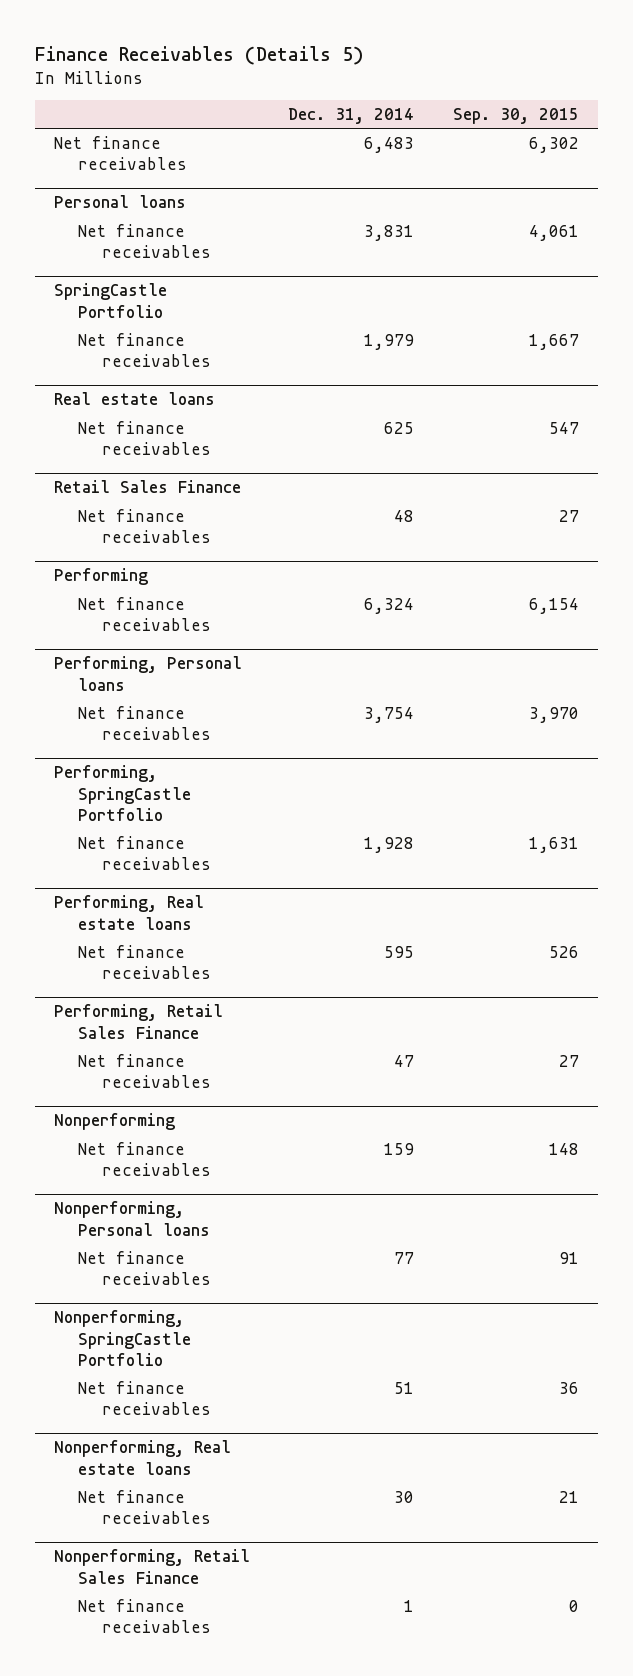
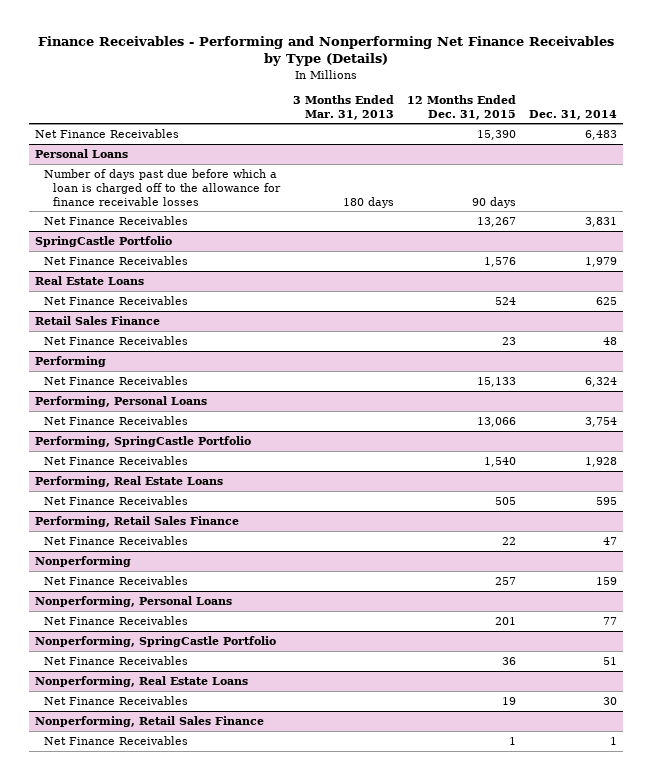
[34,45,364,65] Finance Receivables (Details 5) -> [37,36,614,67] Finance Receivables - Performing and Nonperforming Net Finance Receivables by Type (Details)
[452,108,579,125] Sep. 30, 2015 -> none
none -> [293,94,395,120] 3 Months Ended Mar. 31, 2013
none -> [406,94,516,120] 12 Months Ended Dec. 31, 2015
[53,135,187,171] Net finance receivables -> [35,128,180,138] Net Finance Receivables
[53,195,186,209] Personal loans -> [35,148,129,158] Personal Loans
none -> [44,168,282,206] Number of days past due before which a loan is charged off to the allowance for finance receivable losses
[77,223,211,259] Net finance receivables -> [44,215,189,225] Net Finance Receivables
[77,332,211,368] Net finance receivables -> [44,255,189,265] Net Finance Receivables
[53,392,215,406] Real estate loans -> [35,275,145,285] Real Estate Loans
[77,420,211,456] Net finance receivables -> [44,295,189,305] Net Finance Receivables
[77,508,211,544] Net finance receivables -> [44,335,189,345] Net Finance Receivables
[77,596,211,632] Net finance receivables -> [44,375,189,385] Net Finance Receivables
[53,656,242,691] Performing, Personal loans -> [35,395,208,407] Performing, Personal Loans
[77,705,211,741] Net finance receivables -> [44,415,189,425] Net Finance Receivables
[77,835,211,871] Net finance receivables -> [44,455,189,465] Net Finance Receivables
[53,895,204,930] Performing, Real estate loans -> [35,475,224,487] Performing, Real Estate Loans
[77,944,211,980] Net finance receivables -> [44,495,189,505] Net Finance Receivables
[77,1053,211,1089] Net finance receivables -> [44,535,189,545] Net Finance Receivables
[77,1141,211,1177] Net finance receivables -> [44,575,189,585] Net Finance Receivables
[53,1201,210,1236] Nonperforming, Personal loans -> [35,595,233,607] Nonperforming, Personal Loans
[77,1250,211,1286] Net finance receivables -> [44,615,189,625] Net Finance Receivables
[77,1380,211,1416] Net finance receivables -> [44,655,189,665] Net Finance Receivables
[53,1440,231,1475] Nonperforming, Real estate loans -> [35,675,249,687] Nonperforming, Real Estate Loans
[77,1489,211,1525] Net finance receivables -> [44,695,189,705] Net Finance Receivables
[77,1598,211,1634] Net finance receivables -> [44,735,189,745] Net Finance Receivables

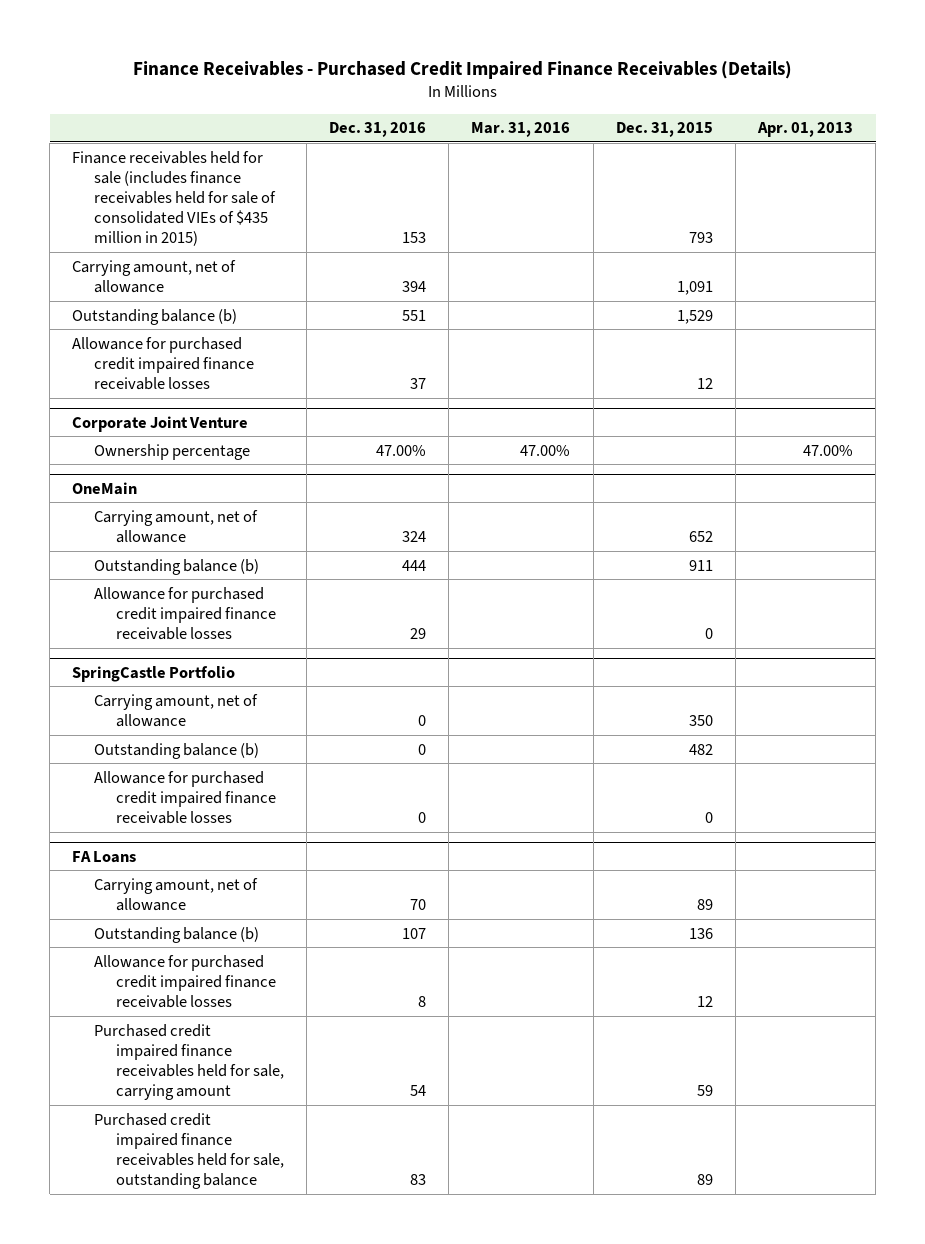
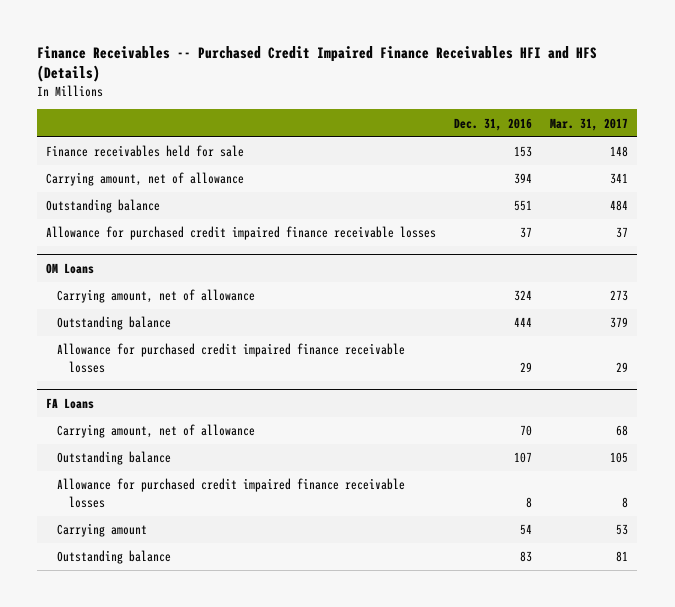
[132,61,792,80] Finance Receivables - Purchased Credit Impaired Finance Receivables (Details) -> [37,45,598,83] Finance Receivables -- Purchased Credit Impaired Finance Receivables HFI and HFS (Details)
[471,122,571,138] Mar. 31, 2016 -> none
[615,122,713,138] Dec. 31, 2015 -> none
[756,122,853,138] Apr. 01, 2013 -> none
none -> [550,117,629,131] Mar. 31, 2017
[72,150,276,247] Finance receivables held for sale (includes finance receivables held for sale of consolidated VIEs of $435 million in 2015) -> [46,145,245,158] Finance receivables held for sale
[72,308,238,325] Outstanding balance (b) -> [46,199,161,214] Outstanding balance
[72,415,249,432] Corporate Joint Venture -> none
[93,443,250,460] Ownership percentage -> none
[72,481,138,495] OneMain -> [46,262,95,274] OM Loans
[93,558,259,575] Outstanding balance (b) -> [57,316,172,331] Outstanding balance
[72,665,236,682] SpringCastle Portfolio -> none
[93,693,258,727] Carrying amount, net of allowance -> none
[93,742,259,759] Outstanding balance (b) -> none
[93,770,276,824] Allowance for purchased credit impaired finance receivable losses -> none
[93,926,259,943] Outstanding balance (b) -> [57,451,172,466] Outstanding balance
[93,1023,284,1101] Purchased credit impaired finance receivables held for sale, carrying amount -> [57,523,148,538] Carrying amount
[93,1112,284,1190] Purchased credit impaired finance receivables held for sale, outstanding balance -> [57,550,172,565] Outstanding balance

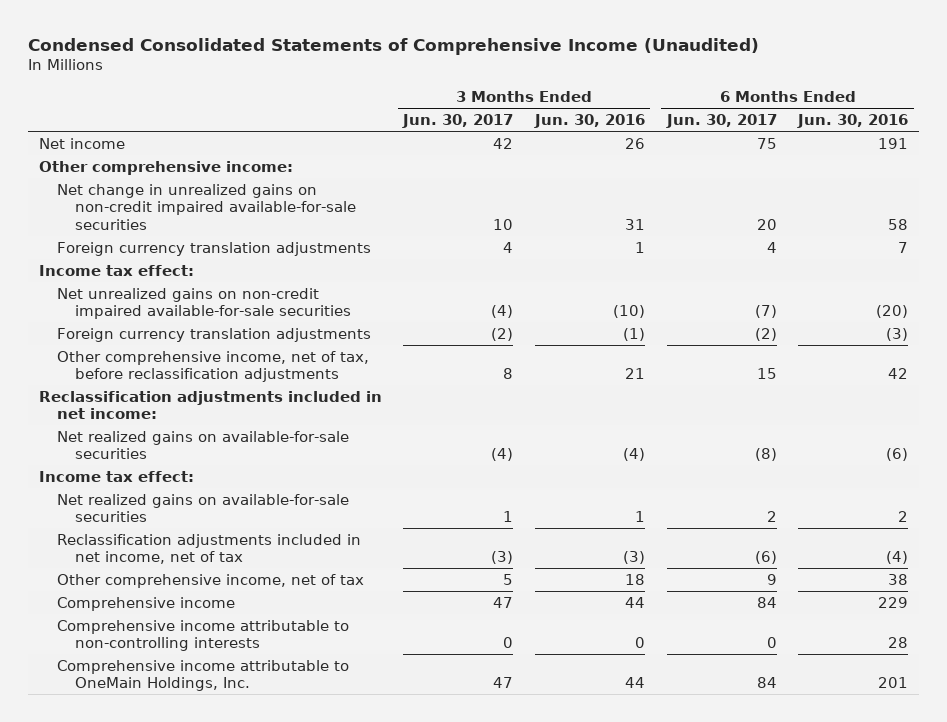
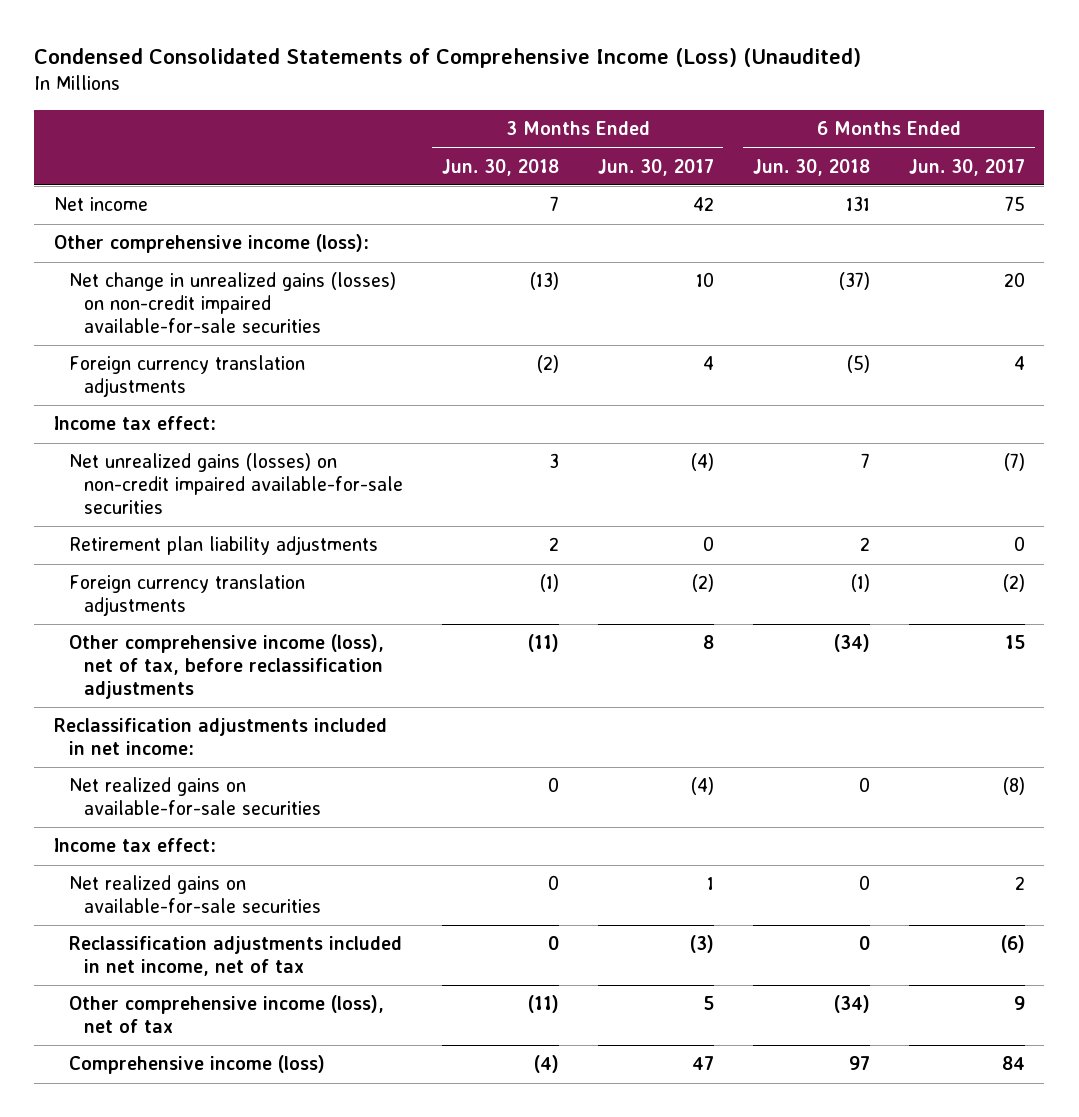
[27,37,759,55] Condensed Consolidated Statements of Comprehensive Income (Unaudited) -> [34,48,862,69] Condensed Consolidated Statements of Comprehensive Income (Loss) (Unaudited)
[534,114,646,129] Jun. 30, 2016 -> none
[797,114,909,129] Jun. 30, 2016 -> none
none -> [441,158,559,176] Jun. 30, 2018
none -> [752,158,870,176] Jun. 30, 2018
[38,160,293,175] Other comprehensive income: -> [53,234,369,254] Other comprehensive income (loss):
[57,183,357,230] Net change in unrealized gains on non-credit impaired available-for-sale securities -> [68,272,396,333] Net change in unrealized gains (losses) on non-credit impaired available-for-sale securities
[57,287,352,320] Net unrealized gains on non-credit impaired available-for-sale securities -> [68,453,403,514] Net unrealized gains (losses) on non-credit impaired available-for-sale securities
none -> [68,536,378,556] Retirement plan liability adjustments
[57,350,370,383] Other comprehensive income, net of tax, before reclassification adjustments -> [68,634,384,699] Other comprehensive income (loss), net of tax, before reclassification adjustments
[57,619,350,652] Comprehensive income attributable to non-controlling interests -> none
[57,659,350,692] Comprehensive income attributable to OneMain Holdings, Inc. -> none
[57,573,365,588] Other comprehensive income, net of tax -> [68,995,384,1034] Other comprehensive income (loss), net of tax
[57,596,236,611] Comprehensive income -> [68,1055,325,1075] Comprehensive income (loss)

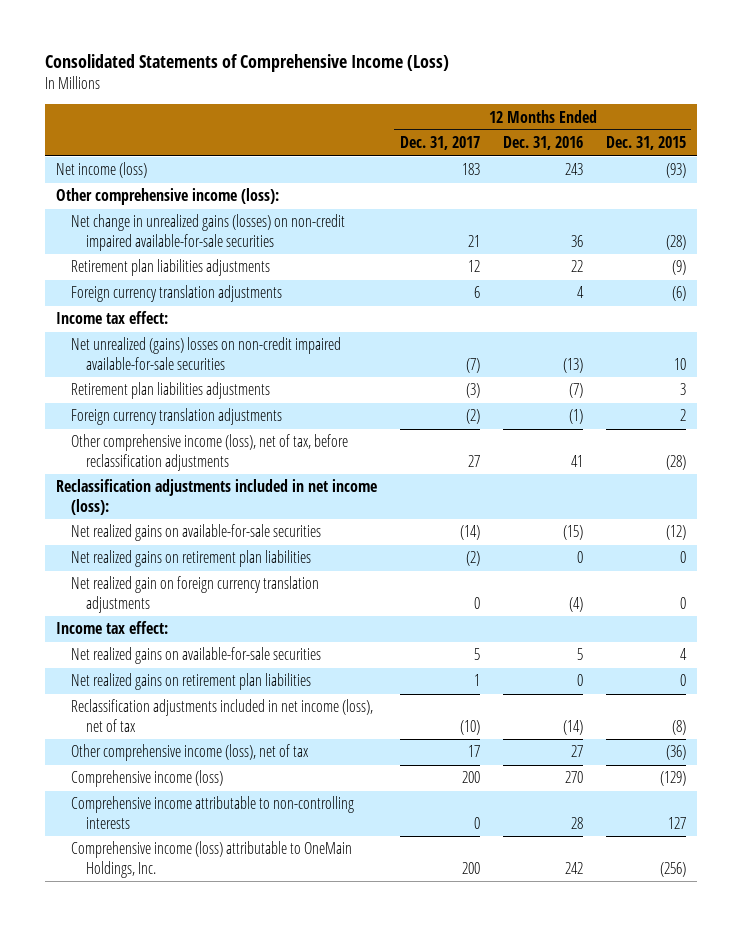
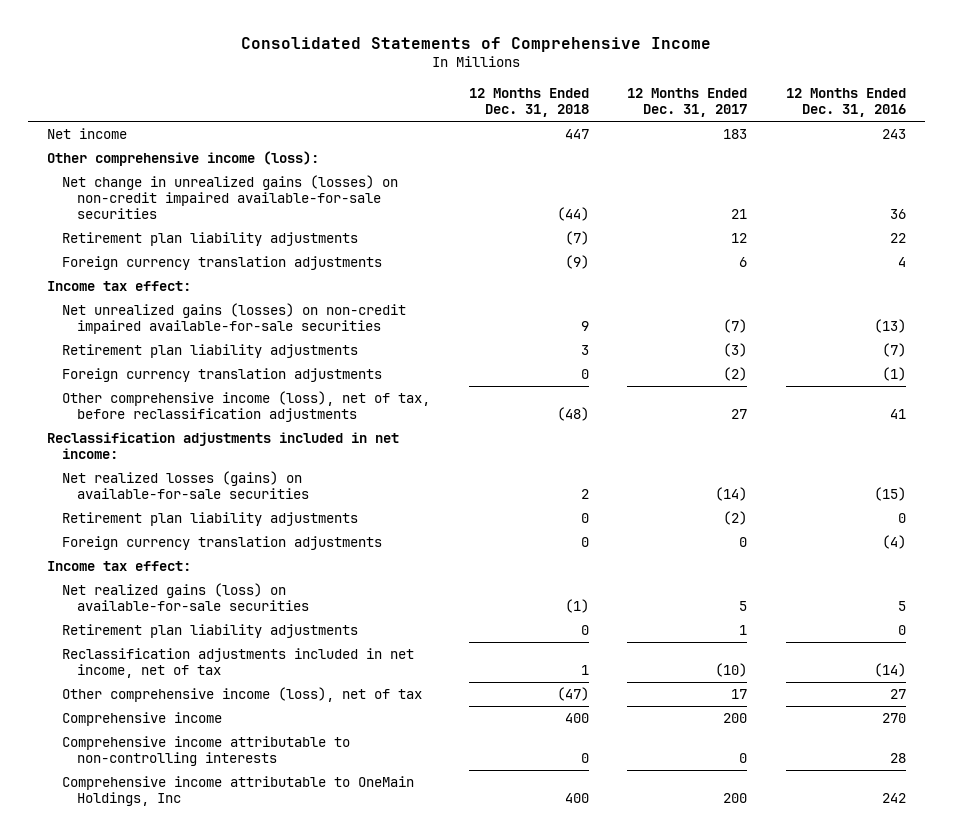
[44,54,449,73] Consolidated Statements of Comprehensive Income (Loss) -> [241,36,712,52] Consolidated Statements of Comprehensive Income
[605,136,686,151] Dec. 31, 2015 -> none
none -> [468,87,589,117] 12 Months Ended Dec. 31, 2018
[55,162,147,179] Net income (loss) -> [47,128,128,140] Net income
[71,259,271,277] Retirement plan liabilities adjustments -> [62,232,359,247] Retirement plan liability adjustments
[71,337,342,370] Net unrealized (gains) losses on non-credit impaired available-for-sale securities -> [62,303,407,335] Net unrealized gains (losses) on non-credit impaired available-for-sale securities
[71,382,271,400] Retirement plan liabilities adjustments -> [62,344,359,359] Retirement plan liability adjustments
[55,479,377,515] Reclassification adjustments included in net income (loss): -> [47,432,400,460] Reclassification adjustments included in net income:
[71,524,322,542] Net realized gains on available-for-sale securities -> [62,471,309,500] Net realized losses (gains) on available-for-sale securities
[71,550,312,568] Net realized gains on retirement plan liabilities -> [62,512,359,527] Retirement plan liability adjustments
[71,576,320,613] Net realized gain on foreign currency translation adjustments -> [62,536,383,551] Foreign currency translation adjustments
[71,647,322,665] Net realized gains on available-for-sale securities -> [62,583,309,612] Net realized gains (loss) on available-for-sale securities
[71,673,312,691] Net realized gains on retirement plan liabilities -> [62,624,359,639] Retirement plan liability adjustments
[71,699,374,732] Reclassification adjustments included in net income (loss), net of tax -> [62,648,415,679] Reclassification adjustments included in net income, net of tax
[71,770,224,788] Comprehensive income (loss) -> [62,712,223,727] Comprehensive income
[71,841,353,878] Comprehensive income (loss) attributable to OneMain Holdings, Inc. -> [62,776,415,807] Comprehensive income attributable to OneMain Holdings, Inc

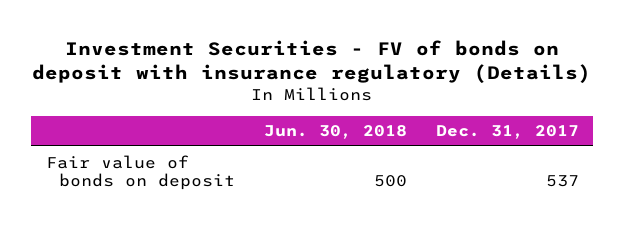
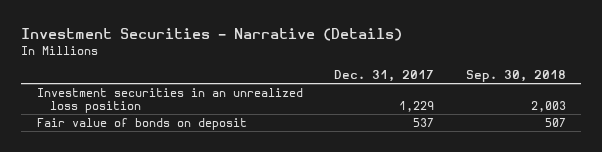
[32,40,592,84] Investment Securities - FV of bonds on deposit with insurance regulatory (Details) -> [21,28,403,42] Investment Securities - Narrative (Details)
[263,125,407,140] Jun. 30, 2018 -> none
none -> [465,70,566,83] Sep. 30, 2018
none -> [36,87,303,114] Investment securities in an unrealized loss position

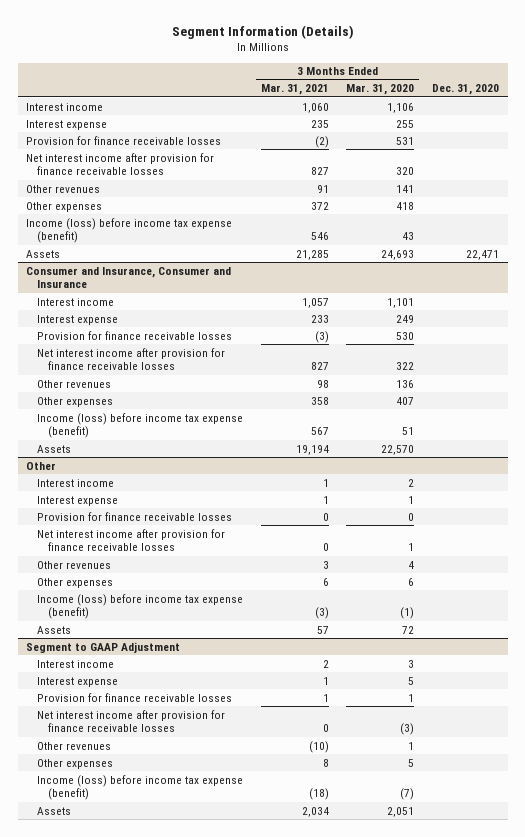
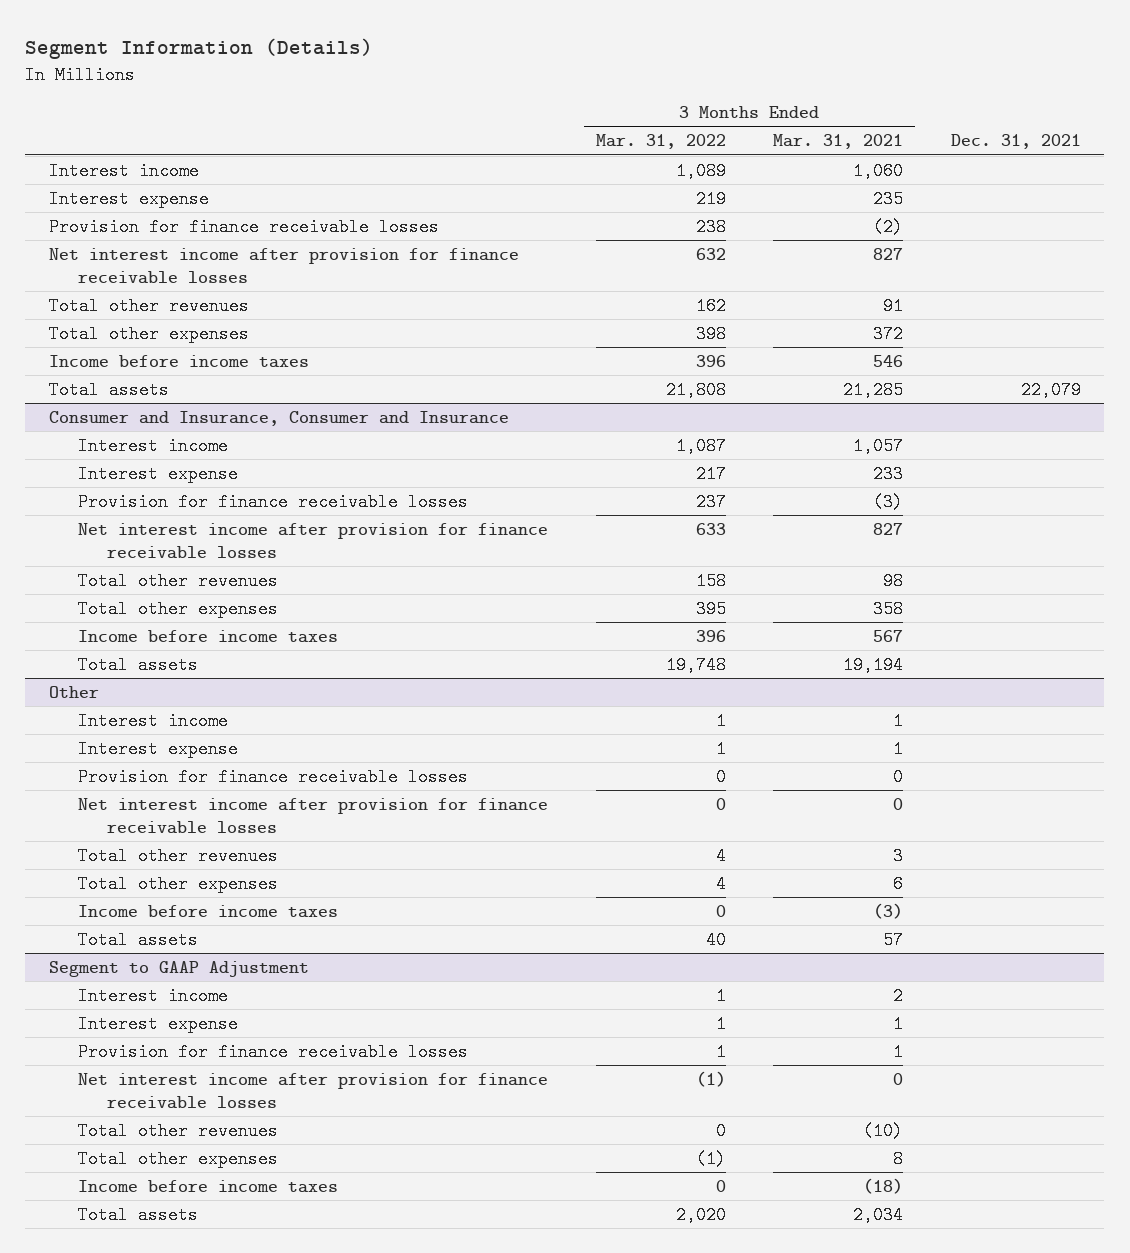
[346,84,415,96] Mar. 31, 2020 -> none
[431,84,499,96] Dec. 31, 2020 -> none
none -> [595,134,726,150] Mar. 31, 2022
none -> [950,134,1081,150] Dec. 31, 2021
[26,184,101,193] Other revenues -> [48,296,249,315] Total other revenues
[26,201,103,212] Other expenses -> [48,324,249,343] Total other expenses
[26,217,233,244] Income (loss) before income tax expense (benefit) -> [48,354,309,368] Income before income taxes
[26,249,61,258] Assets -> [48,380,169,399] Total assets
[37,379,112,388] Other revenues -> [78,571,279,590] Total other revenues
[37,396,114,407] Other expenses -> [78,599,279,618] Total other expenses
[37,412,244,439] Income (loss) before income tax expense (benefit) -> [78,629,339,643] Income before income taxes
[37,444,72,453] Assets -> [78,655,199,674] Total assets
[37,560,112,569] Other revenues -> [78,846,279,865] Total other revenues
[37,577,114,588] Other expenses -> [78,874,279,893] Total other expenses
[37,593,244,620] Income (loss) before income tax expense (benefit) -> [78,904,339,918] Income before income taxes
[37,625,72,634] Assets -> [78,930,199,949] Total assets
[37,741,112,750] Other revenues -> [78,1121,279,1140] Total other revenues
[37,758,114,769] Other expenses -> [78,1149,279,1168] Total other expenses
[37,774,244,801] Income (loss) before income tax expense (benefit) -> [78,1179,339,1193] Income before income taxes
[37,806,72,815] Assets -> [78,1205,199,1224] Total assets

